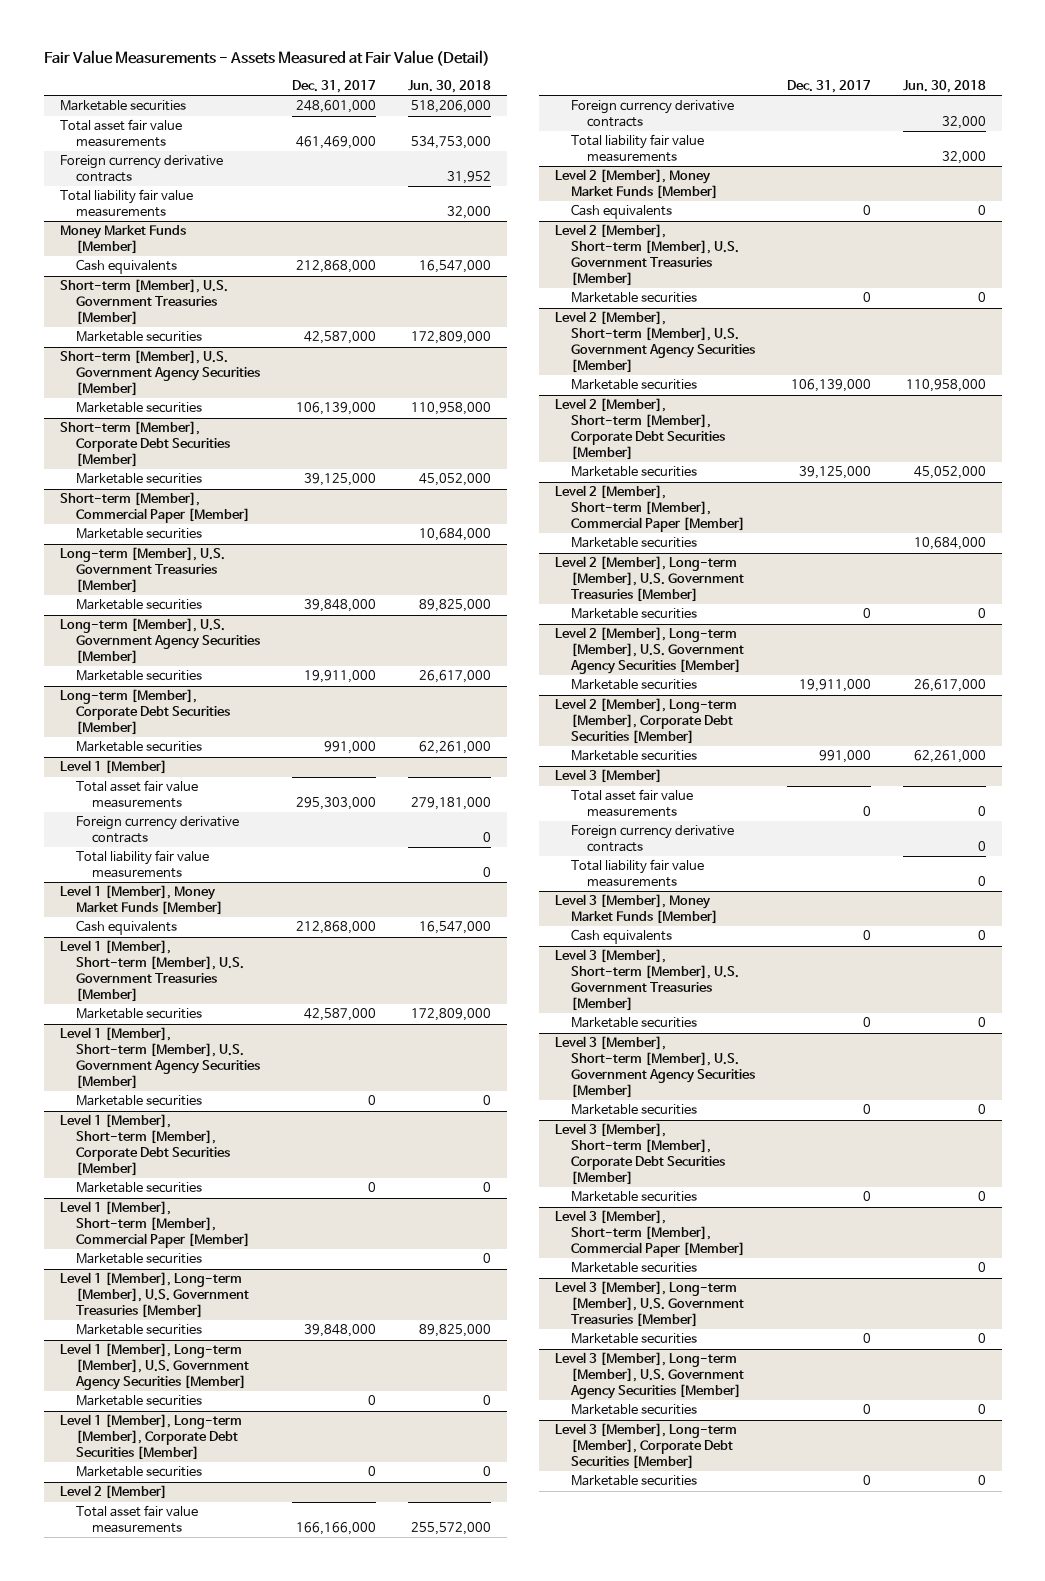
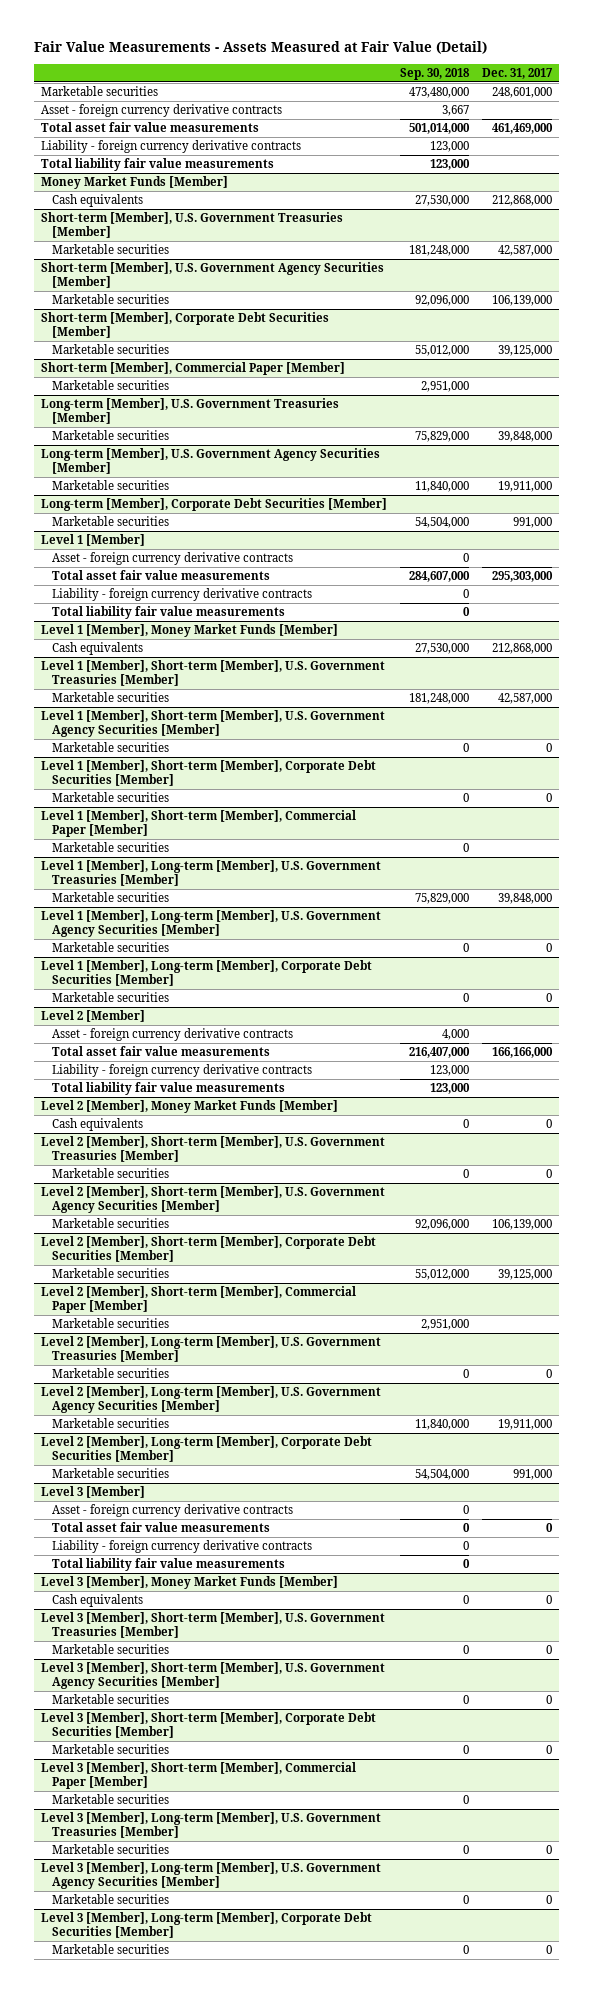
[407,80,491,94] Jun. 30, 2018 -> none
none -> [400,68,471,81] Sep. 30, 2018
none -> [41,104,283,118] Asset - foreign currency derivative contracts
[59,155,223,183] Foreign currency derivative contracts -> [41,140,302,154] Liability - foreign currency derivative contracts
none -> [52,552,294,566] Asset - foreign currency derivative contracts
[75,816,239,844] Foreign currency derivative contracts -> [52,588,313,602] Liability - foreign currency derivative contracts
none -> [52,1028,294,1042] Asset - foreign currency derivative contracts
[570,100,734,128] Foreign currency derivative contracts -> [52,1064,313,1078] Liability - foreign currency derivative contracts
none -> [52,1504,294,1518] Asset - foreign currency derivative contracts
[570,825,734,853] Foreign currency derivative contracts -> [52,1540,313,1554] Liability - foreign currency derivative contracts

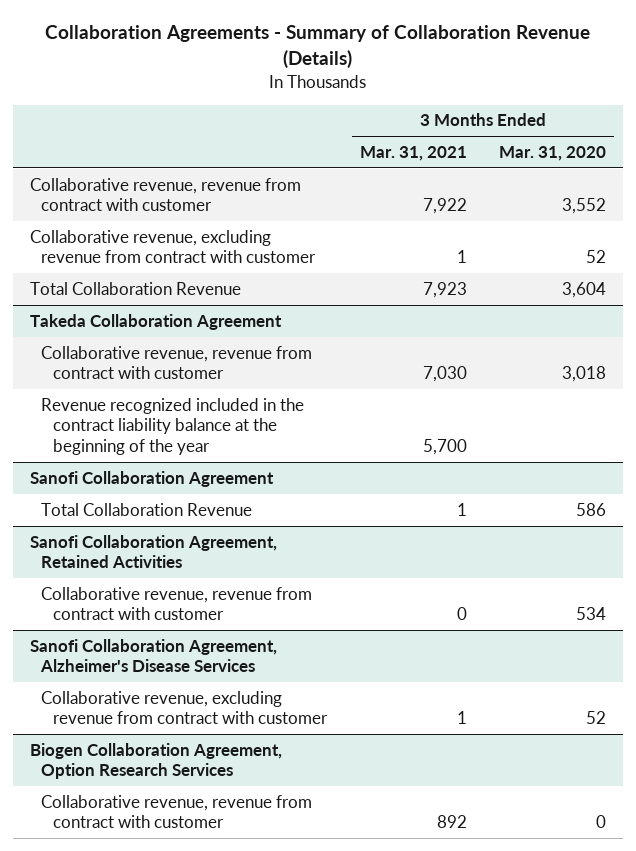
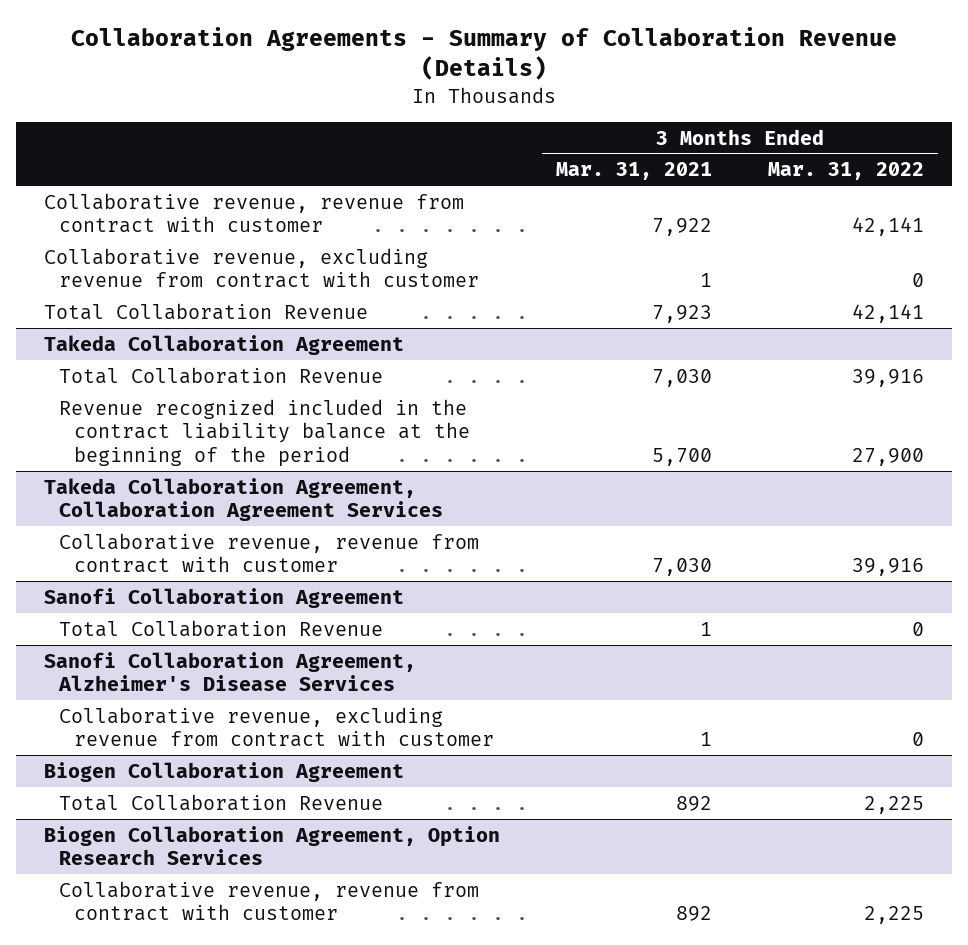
[499,146,607,162] Mar. 31, 2020 -> none
none -> [768,162,925,181] Mar. 31, 2022
none -> [59,366,384,384] Total Collaboration Revenue
none -> [59,398,471,468] Revenue recognized included in the contract liability balance at the beginning of the period
none -> [43,477,444,522] Takeda Collaboration Agreement, Collaboration Agreement Services
[41,397,305,455] Revenue recognized included in the contract liability balance at the beginning of the year -> none
[29,534,277,569] Sanofi Collaboration Agreement, Retained Activities -> none
[41,586,313,621] Collaborative revenue, revenue from contract with customer -> none
none -> [43,761,404,782] Biogen Collaboration Agreement
none -> [59,793,384,811] Total Collaboration Revenue

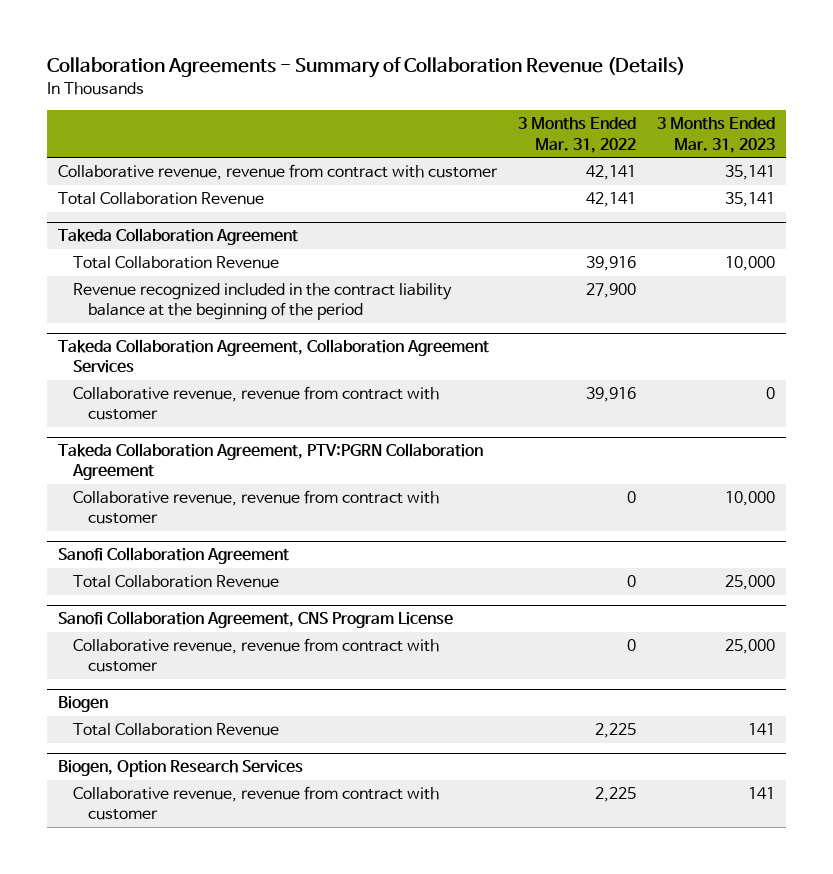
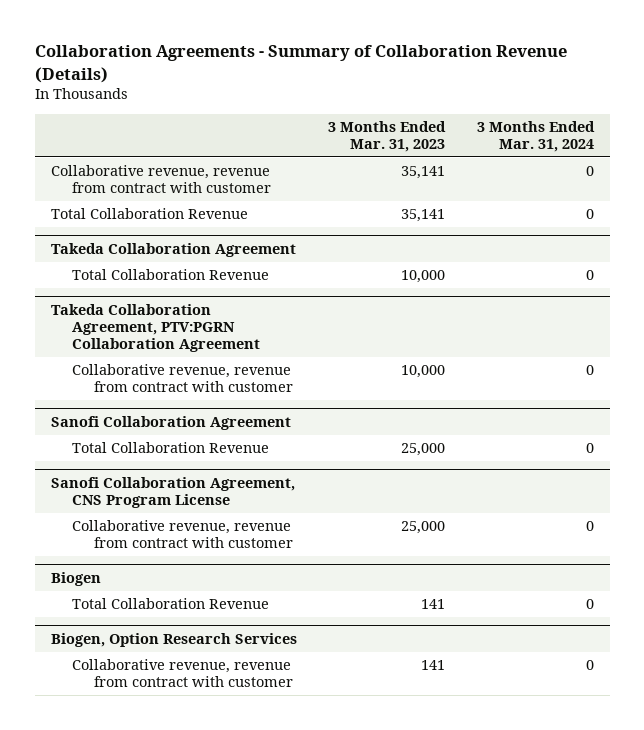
[518,117,637,153] 3 Months Ended Mar. 31, 2022 -> none
none -> [476,121,595,152] 3 Months Ended Mar. 31, 2024
[72,283,452,321] Revenue recognized included in the contract liability balance at the beginning of the period -> none
[58,339,490,374] Takeda Collaboration Agreement, Collaboration Agreement Services -> none
[72,386,439,421] Collaborative revenue, revenue from contract with customer -> none

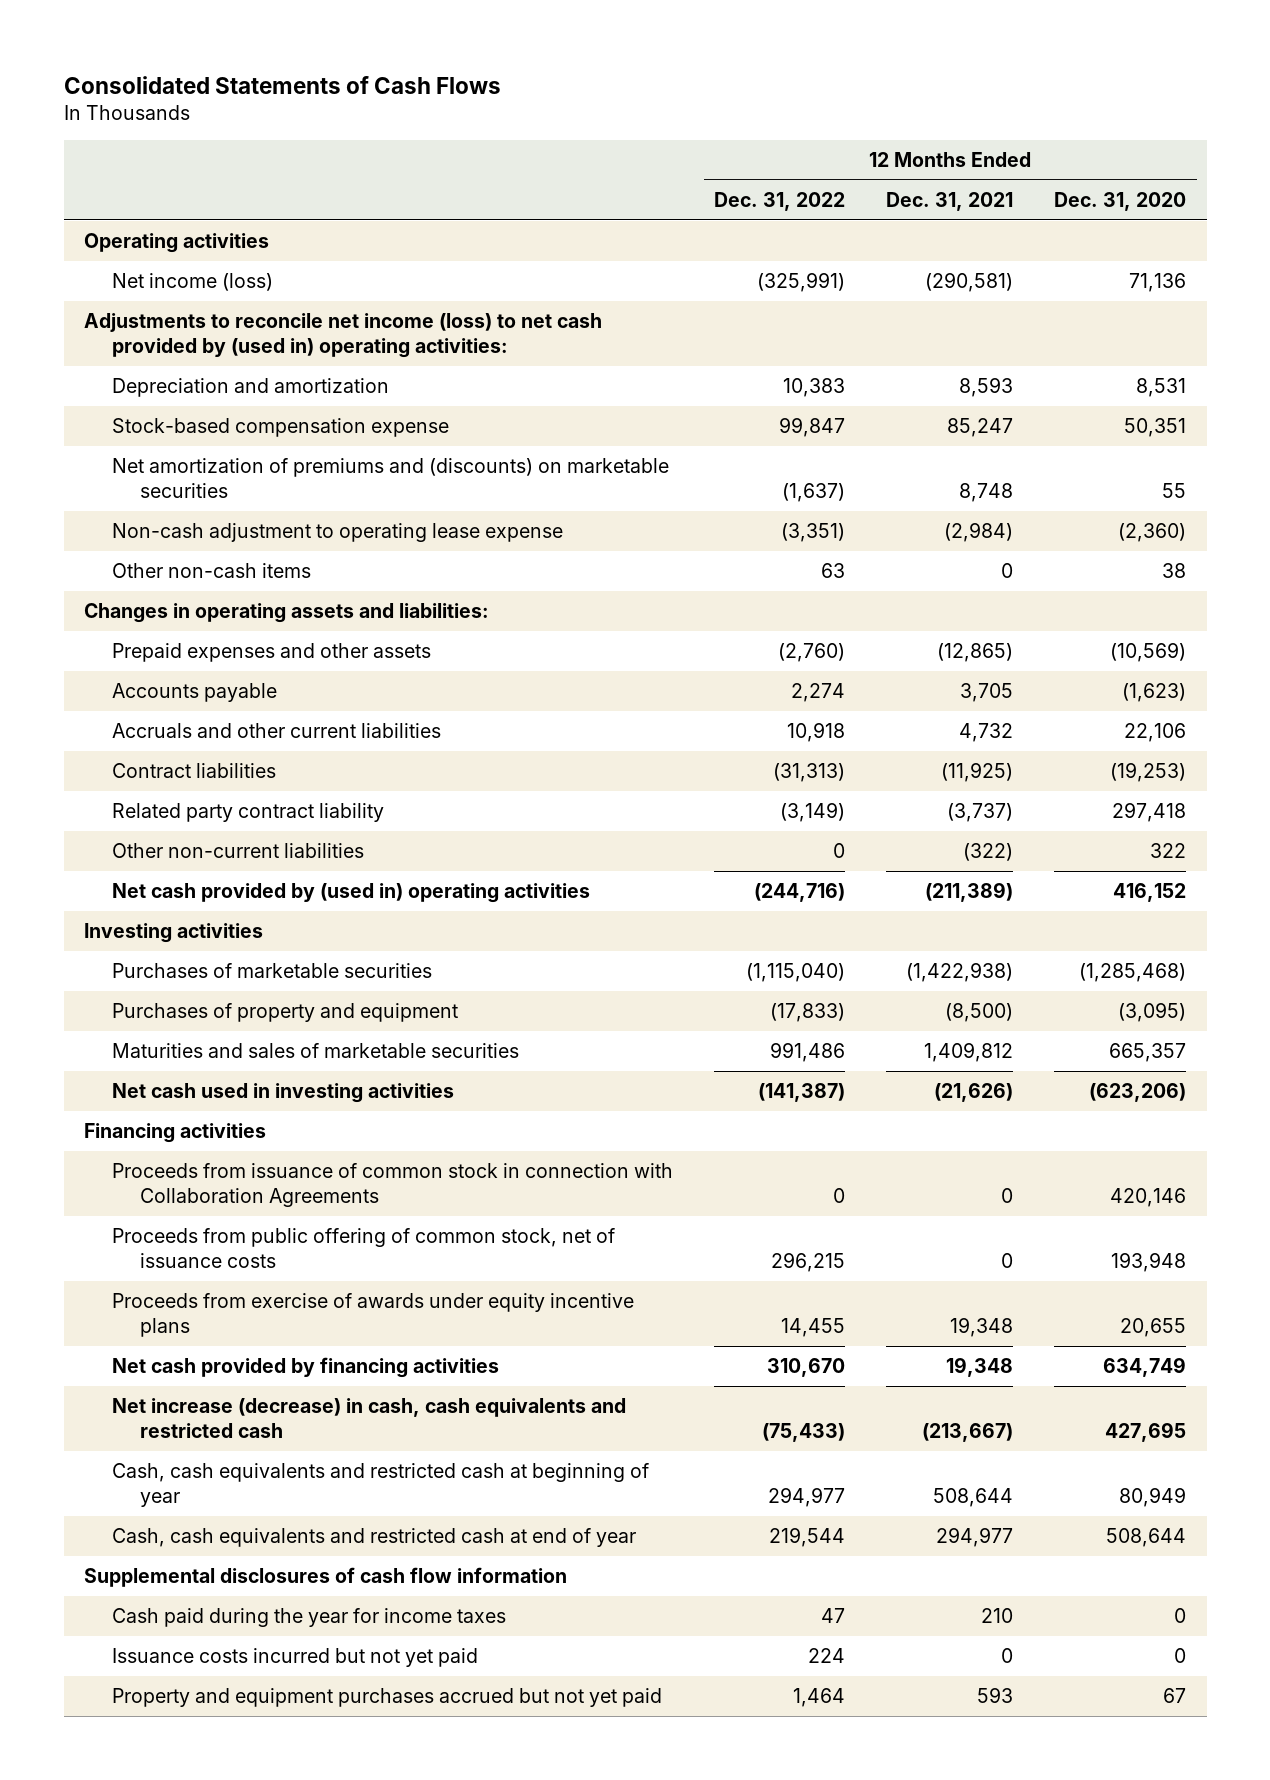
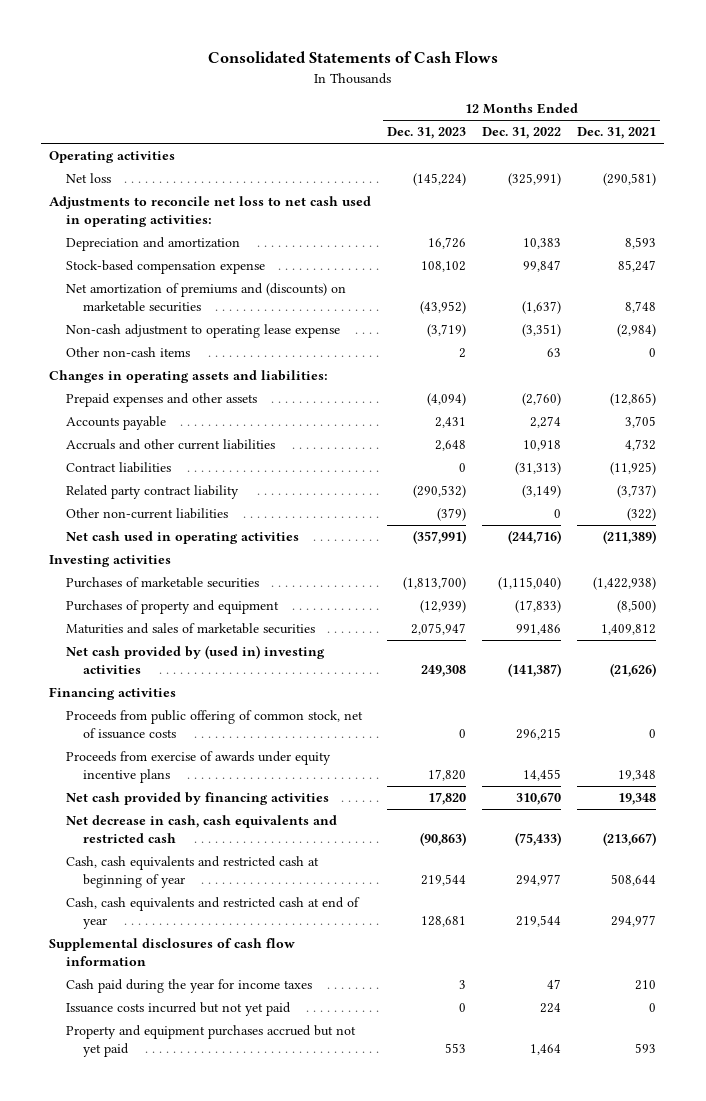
[1054,191,1187,211] Dec. 31, 2020 -> none
none -> [387,127,467,140] Dec. 31, 2023
[111,273,273,292] Net income (loss) -> [66,173,112,184] Net loss
[84,313,603,358] Adjustments to reconcile net income (loss) to net cash provided by (used in) operating activities: -> [49,196,372,227] Adjustments to reconcile net loss to net cash used in operating activities:
[111,883,590,904] Net cash provided by (used in) operating activities -> [66,531,300,545] Net cash used in operating activities
[111,1083,454,1104] Net cash used in investing activities -> [66,645,326,674] Net cash provided by (used in) investing activities
[111,1163,673,1207] Proceeds from issuance of common stock in connection with Collaboration Agreements -> none
[111,1398,626,1438] Net increase (decrease) in cash, cash equivalents and restricted cash -> [66,815,338,843] Net decrease in cash, cash equivalents and restricted cash

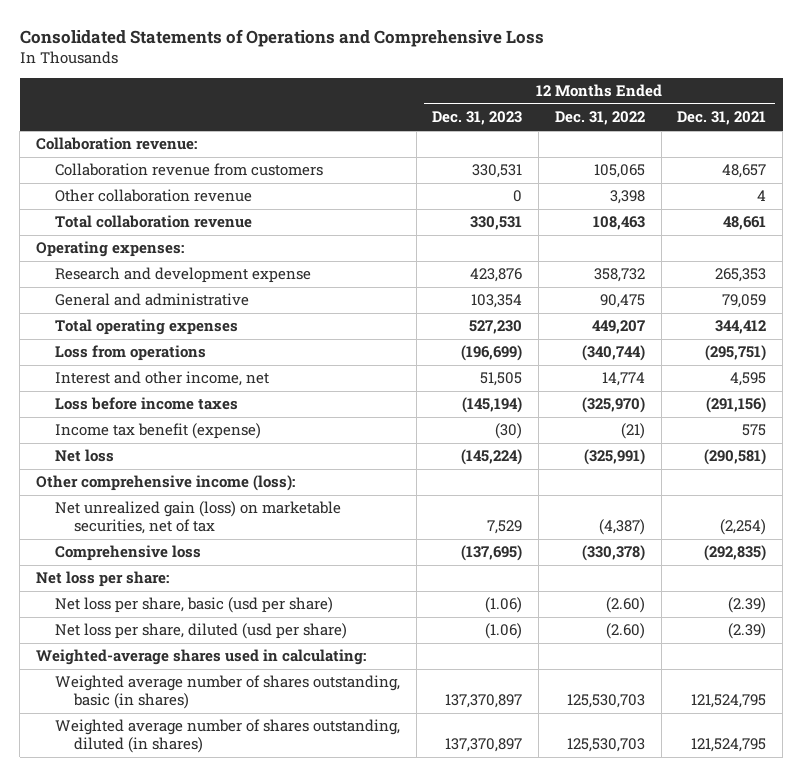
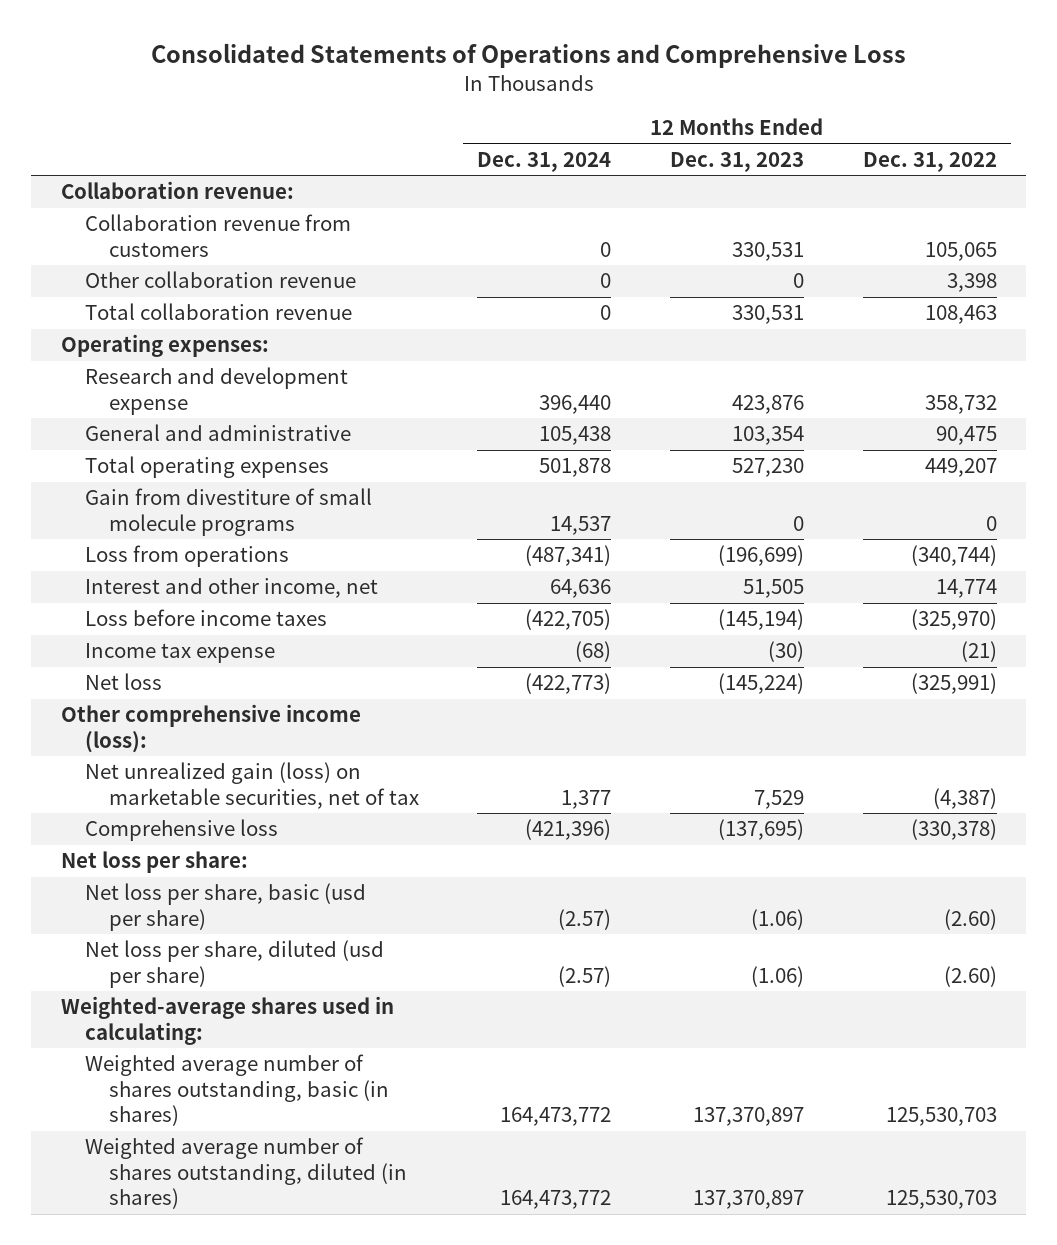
[677,111,767,126] Dec. 31, 2021 -> none
none -> [477,151,612,172] Dec. 31, 2024
none -> [84,488,372,536] Gain from divestiture of small molecule programs
[54,423,261,440] Income tax benefit (expense) -> [84,643,275,664] Income tax expense

